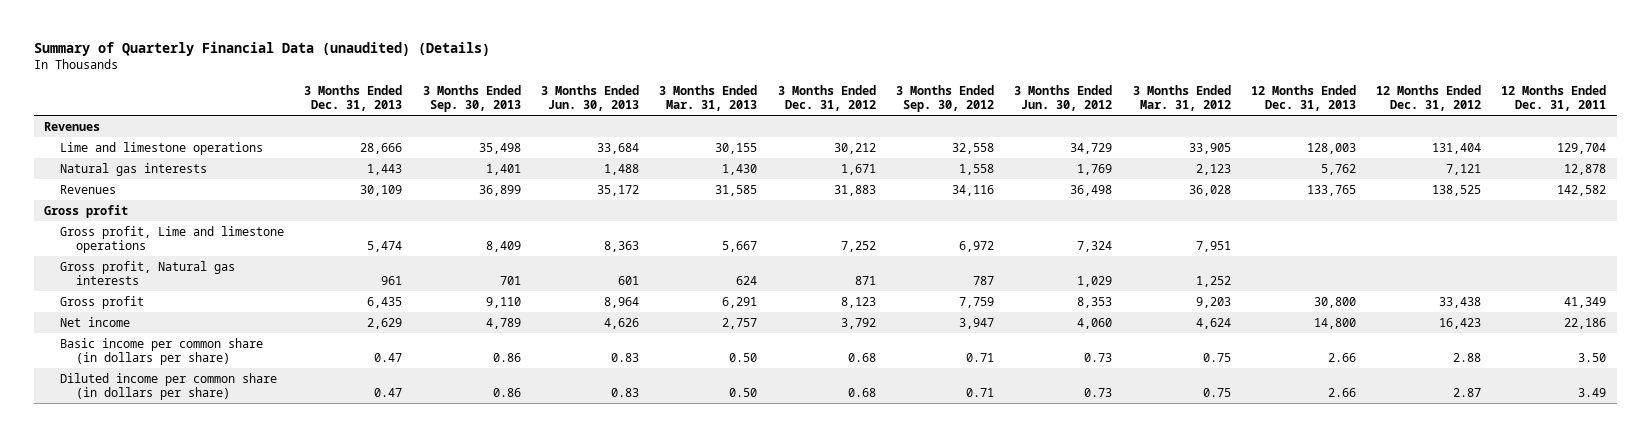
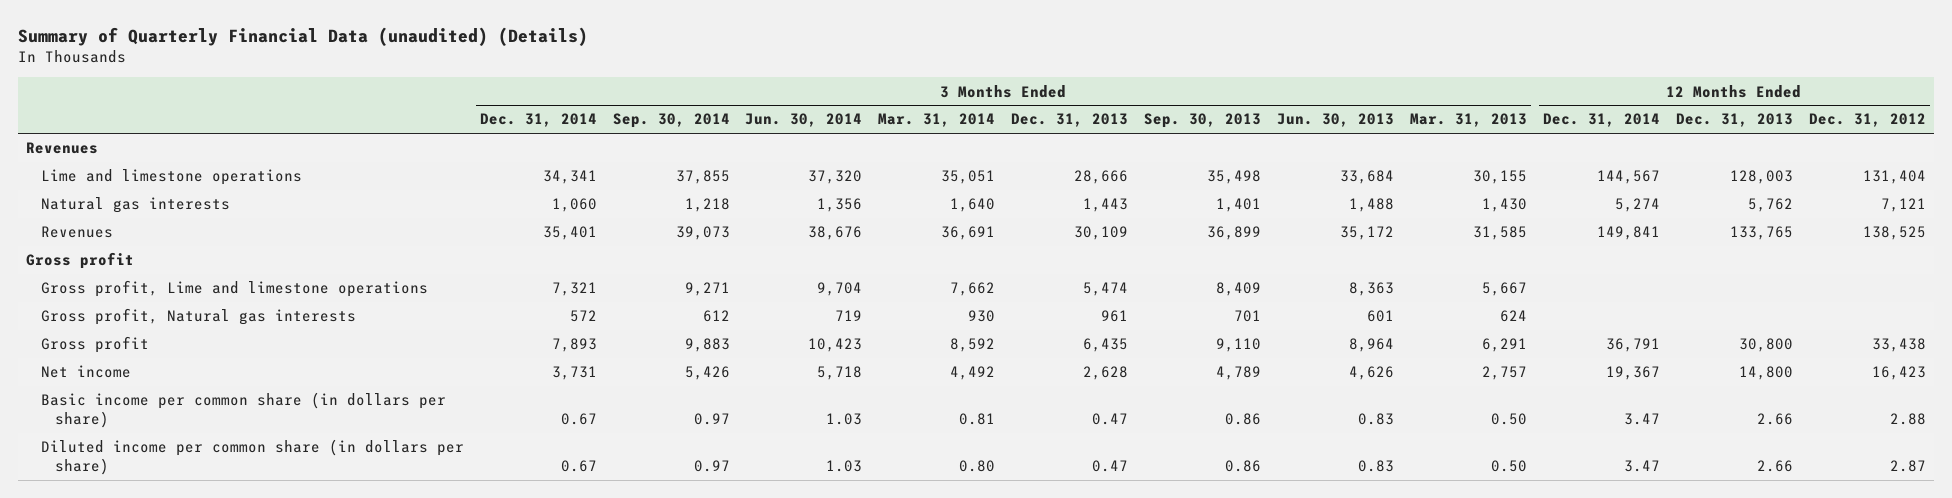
[777,84,876,112] 3 Months Ended Dec. 31, 2012 -> none
[895,84,994,113] 3 Months Ended Sep. 30, 2012 -> none
[1014,84,1113,112] 3 Months Ended Jun. 30, 2012 -> none
[1132,84,1231,112] 3 Months Ended Mar. 31, 2012 -> none
[1501,84,1607,112] 12 Months Ended Dec. 31, 2011 -> none
none -> [479,113,597,128] Dec. 31, 2014
none -> [612,113,730,129] Sep. 30, 2014
none -> [745,113,863,128] Jun. 30, 2014
none -> [878,113,996,128] Mar. 31, 2014
none -> [1542,113,1660,128] Dec. 31, 2014
[367,317,403,329] 2,629 -> [1083,366,1129,381] 2,628

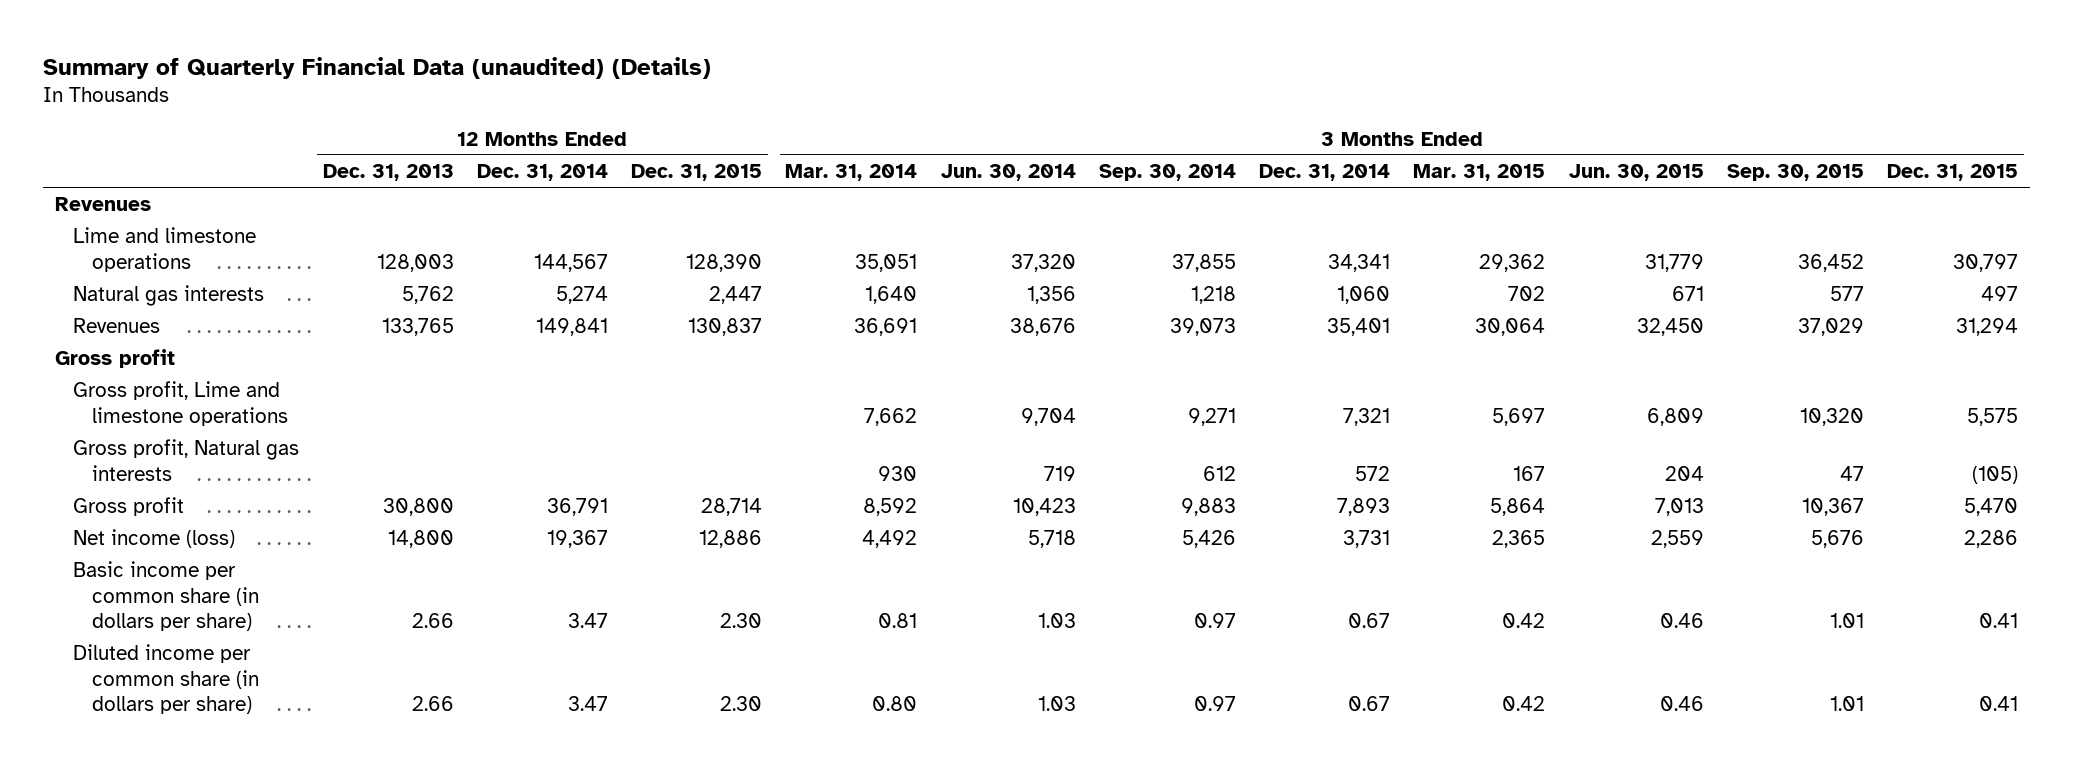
[1011,113,1129,128] Dec. 31, 2013 -> none
[1144,113,1262,129] Sep. 30, 2013 -> none
[1277,113,1395,128] Jun. 30, 2013 -> none
[1410,113,1528,128] Mar. 31, 2013 -> none
[1808,113,1926,128] Dec. 31, 2012 -> none
none -> [631,163,763,181] Dec. 31, 2015
none -> [1413,163,1546,181] Mar. 31, 2015
none -> [1568,163,1704,181] Jun. 30, 2015
none -> [1726,163,1864,181] Sep. 30, 2015
none -> [1887,163,2019,181] Dec. 31, 2015
[40,365,131,379] Net income -> [73,529,236,549] Net income (loss)

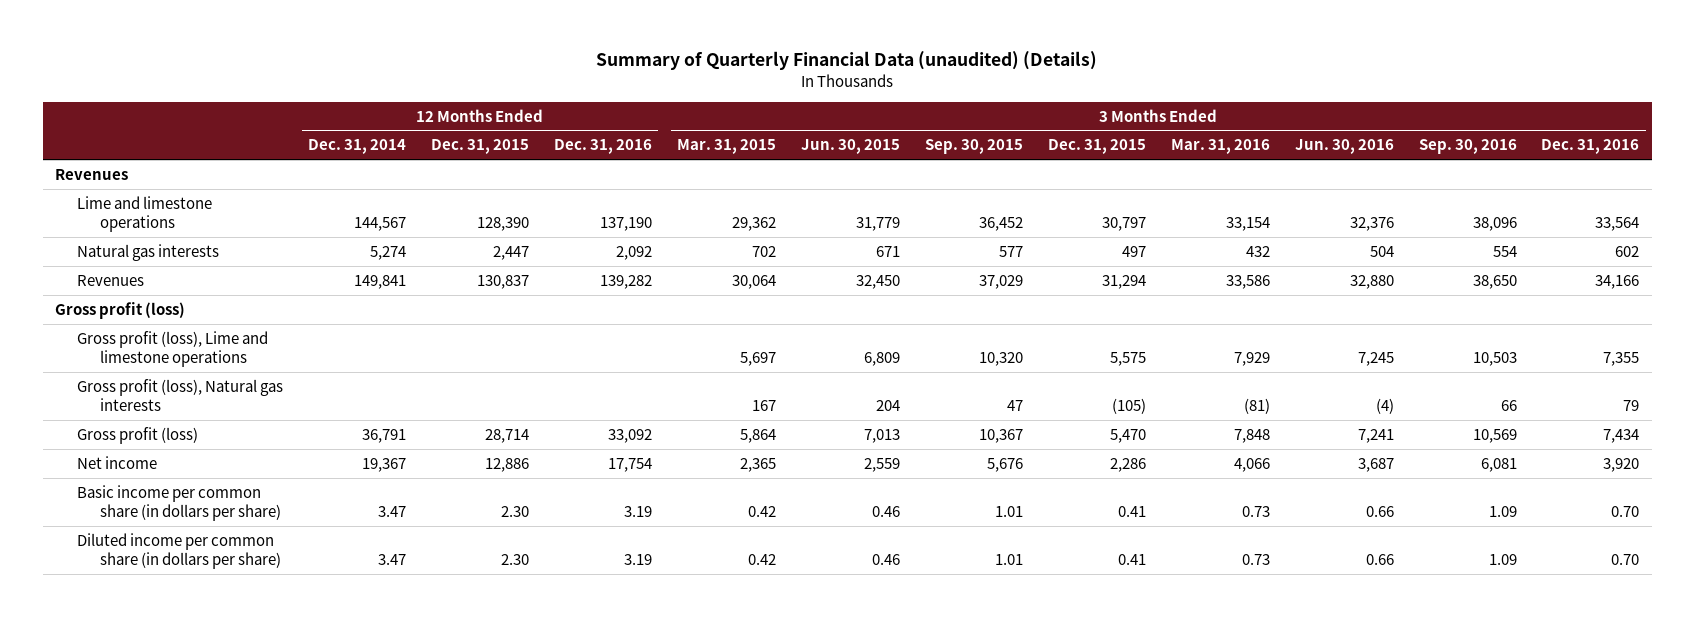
[322,163,454,181] Dec. 31, 2013 -> none
[785,163,918,181] Mar. 31, 2014 -> none
[940,163,1076,181] Jun. 30, 2014 -> none
[1098,163,1236,181] Sep. 30, 2014 -> none
[1259,163,1391,181] Dec. 31, 2014 -> none
none -> [554,139,653,155] Dec. 31, 2016
none -> [1170,139,1270,155] Mar. 31, 2016
none -> [1294,139,1394,155] Jun. 30, 2016
none -> [1418,139,1517,155] Sep. 30, 2016
none -> [1541,139,1640,155] Dec. 31, 2016
[54,349,175,369] Gross profit -> [55,301,186,319] Gross profit (loss)
[73,381,288,426] Gross profit, Lime and limestone operations -> [77,330,269,367] Gross profit (loss), Lime and limestone operations
[73,439,300,481] Gross profit, Natural gas interests -> [77,378,284,411] Gross profit (loss), Natural gas interests
[73,497,185,517] Gross profit -> [77,426,199,444] Gross profit (loss)
[73,529,236,549] Net income (loss) -> [77,455,158,469] Net income

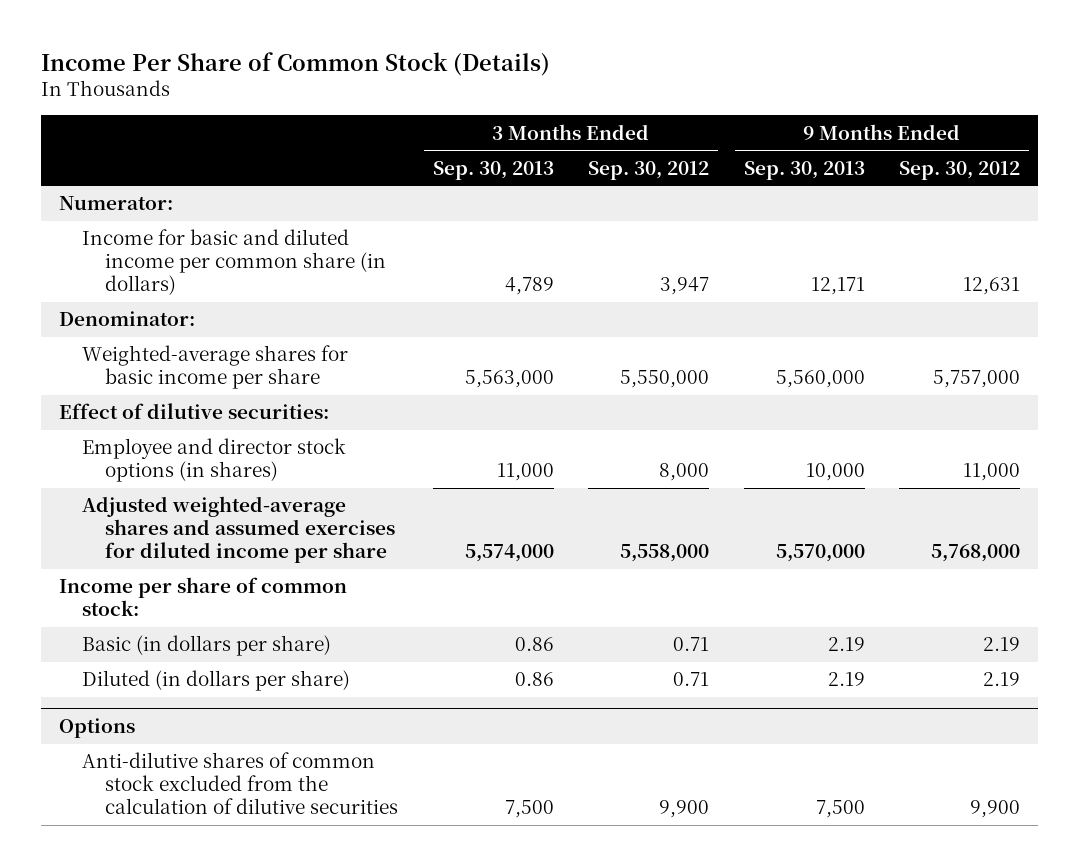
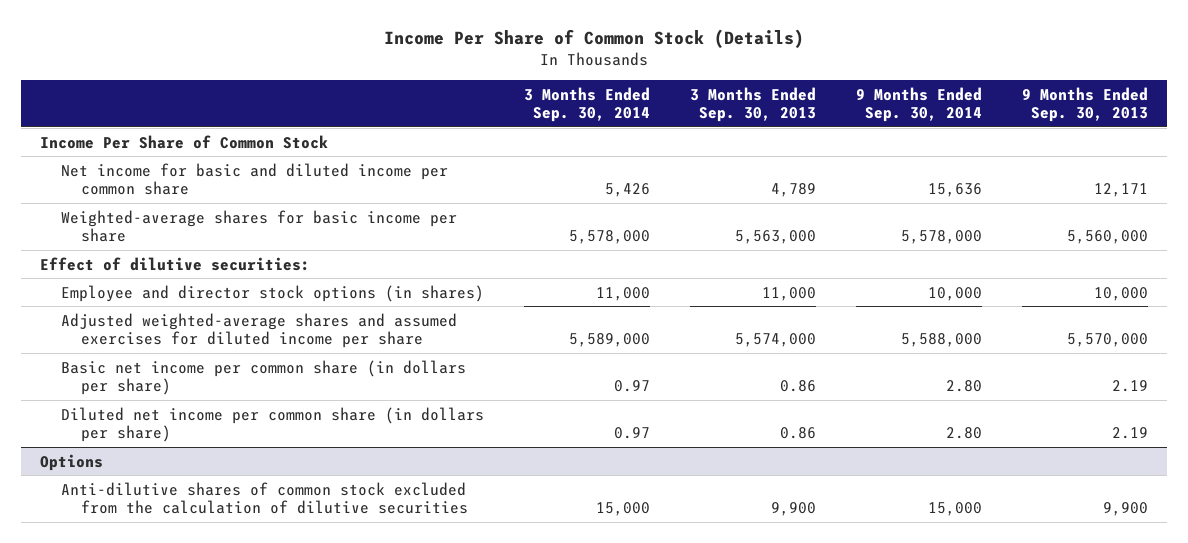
[588,160,710,180] Sep. 30, 2012 -> none
[899,160,1021,180] Sep. 30, 2012 -> none
none -> [523,86,650,122] 3 Months Ended Sep. 30, 2014
none -> [855,86,982,122] 9 Months Ended Sep. 30, 2014
[58,196,173,211] Numerator: -> none
[58,311,195,327] Denominator: -> none
none -> [40,134,329,149] Income Per Share of Common Stock
[81,229,387,296] Income for basic and diluted income per common share (in dollars) -> [60,162,448,195] Net income for basic and diluted income per common share
[58,577,347,617] Income per share of common stock: -> none
[81,635,331,657] Basic (in dollars per share) -> [60,359,466,395] Basic net income per common share (in dollars per share)
[81,670,350,692] Diluted (in dollars per share) -> [60,406,484,442] Diluted net income per common share (in dollars per share)
[504,800,554,819] 7,500 -> [770,501,816,516] 9,900
[815,800,865,819] 7,500 -> [1102,501,1148,516] 9,900

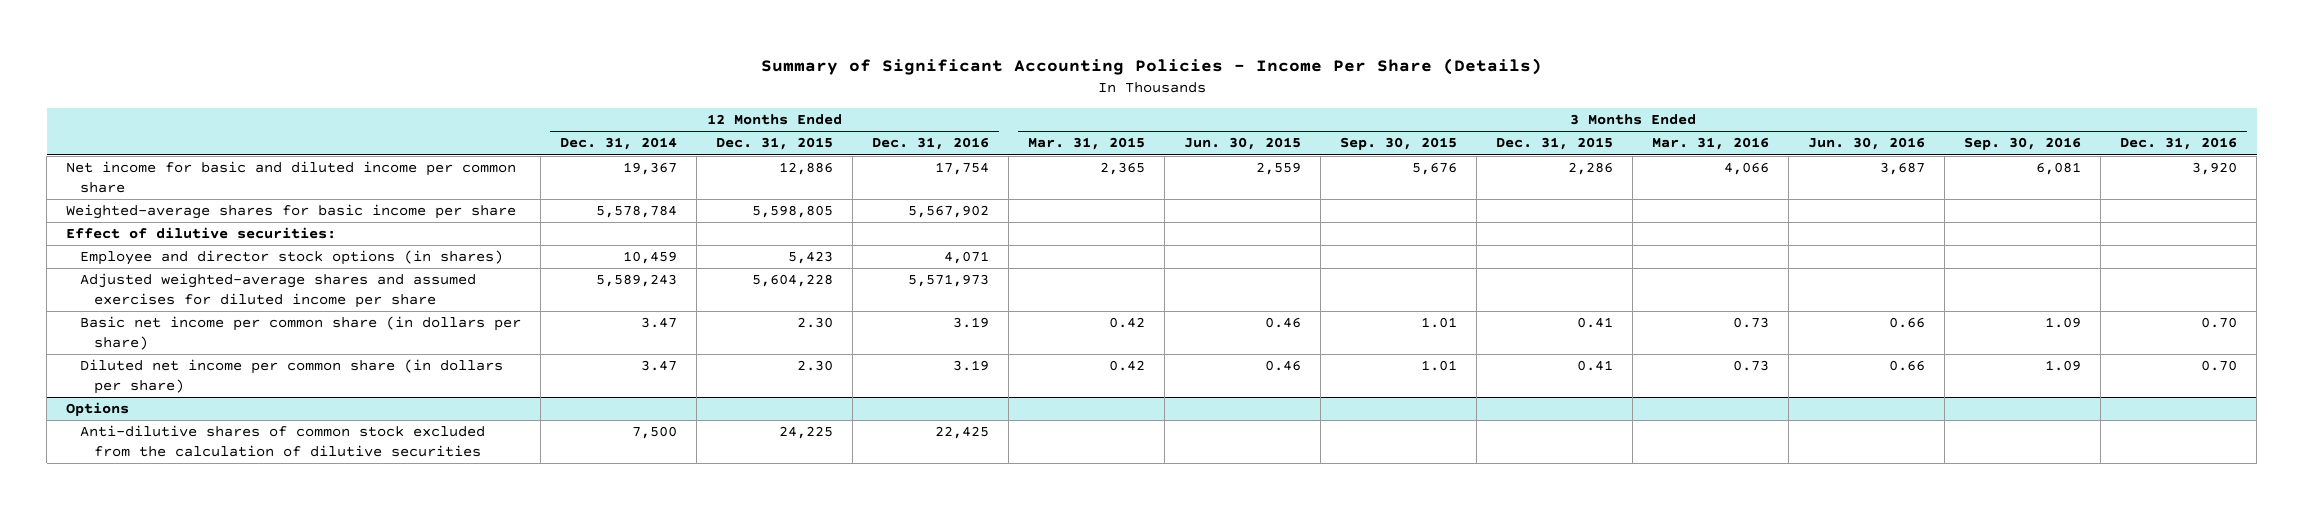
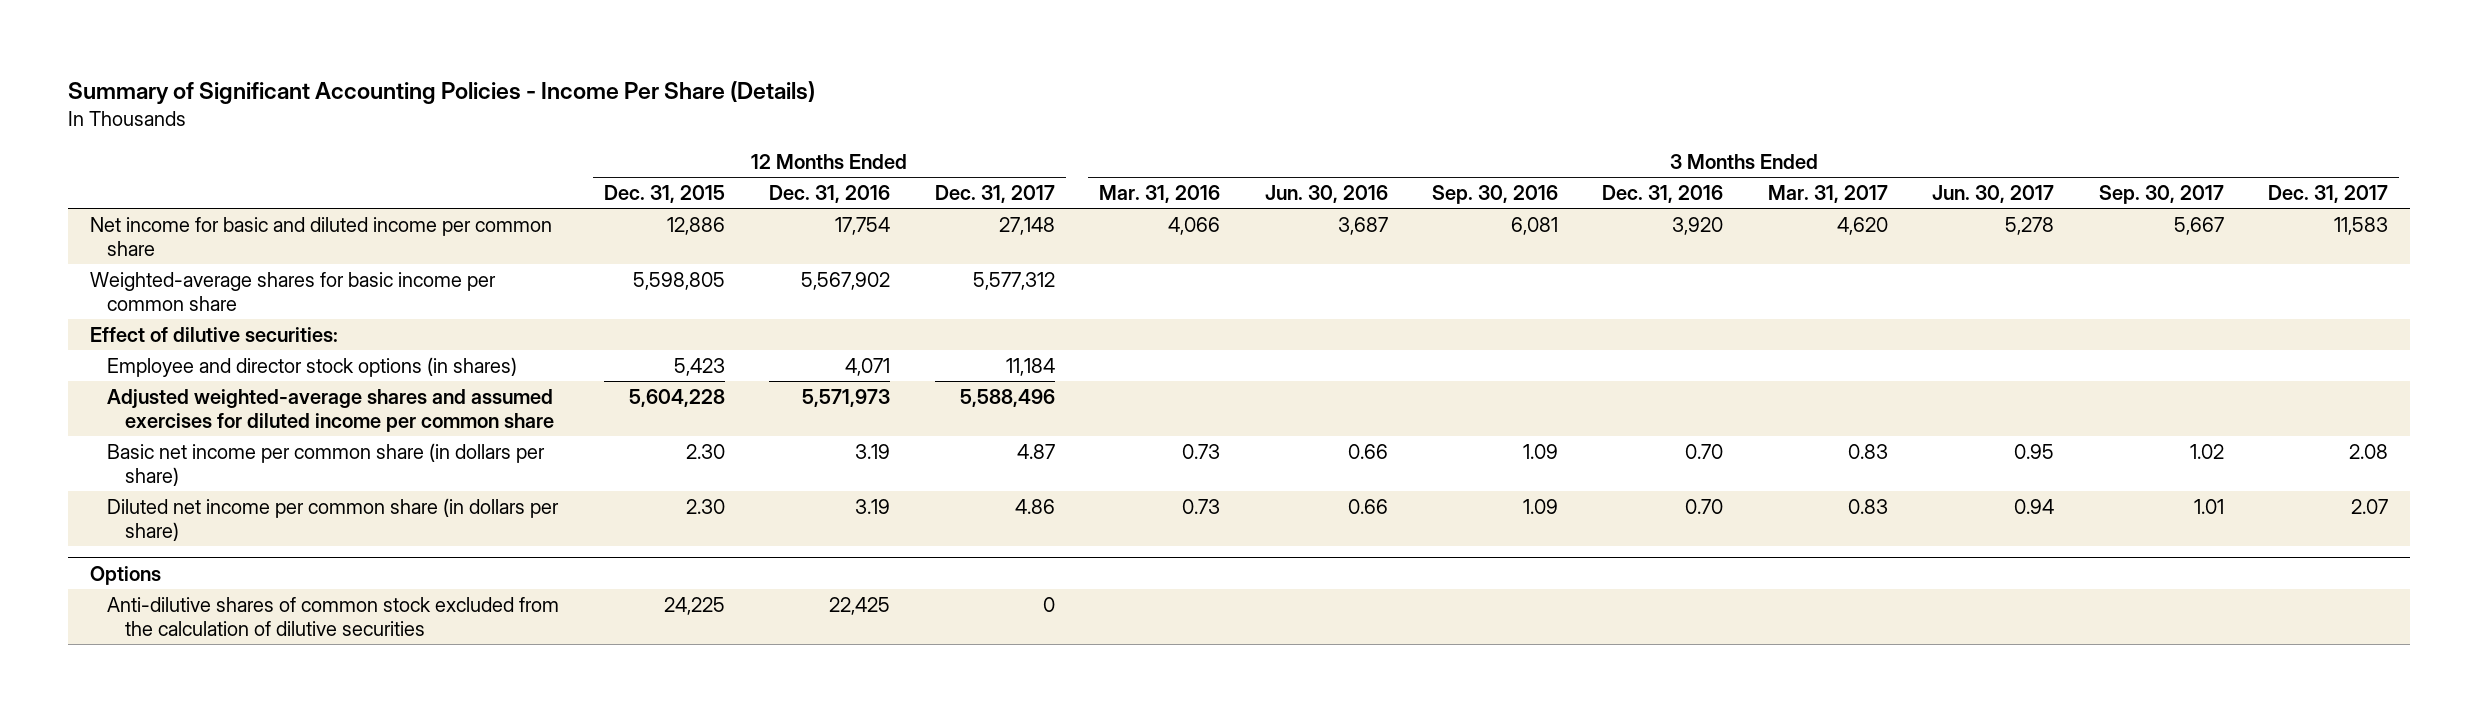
[560,137,678,151] Dec. 31, 2014 -> none
[1028,137,1146,151] Mar. 31, 2015 -> none
[1184,137,1302,151] Jun. 30, 2015 -> none
[1340,137,1458,151] Sep. 30, 2015 -> none
[1496,137,1614,151] Dec. 31, 2015 -> none
none -> [934,185,1055,204] Dec. 31, 2017
none -> [1767,185,1888,204] Mar. 31, 2017
none -> [1932,185,2055,204] Jun. 30, 2017
none -> [2098,185,2224,205] Sep. 30, 2017
none -> [2268,185,2389,204] Dec. 31, 2017
[66,204,517,220] Weighted-average shares for basic income per share -> [89,271,496,311] Weighted-average shares for basic income per common share
[80,273,477,308] Adjusted weighted-average shares and assumed exercises for diluted income per share -> [107,388,555,432] Adjusted weighted-average shares and assumed exercises for diluted income per common share

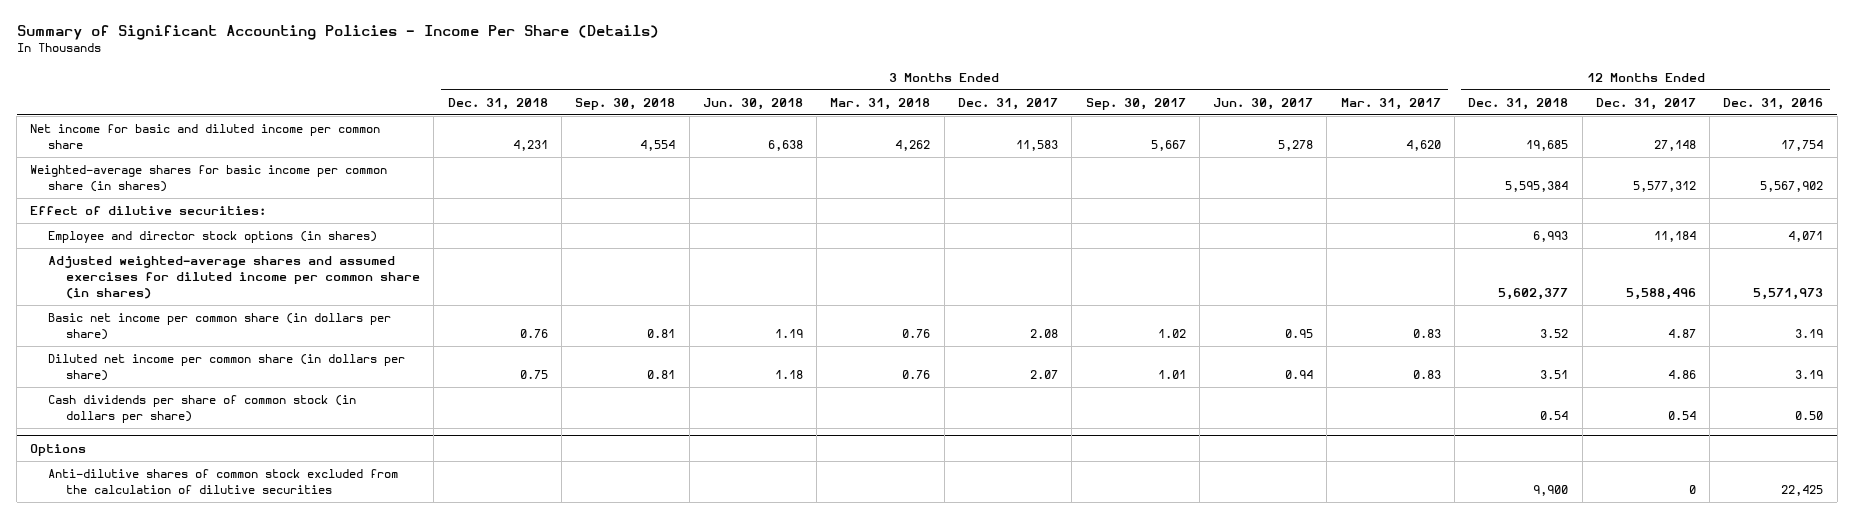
[603,185,725,204] Dec. 31, 2015 -> none
[1099,185,1221,204] Mar. 31, 2016 -> none
[1264,185,1388,204] Jun. 30, 2016 -> none
[1431,185,1558,205] Sep. 30, 2016 -> none
[1602,185,1724,204] Dec. 31, 2016 -> none
none -> [447,97,548,110] Dec. 31, 2018
none -> [575,97,676,110] Sep. 30, 2018
none -> [702,97,803,110] Jun. 30, 2018
none -> [830,97,931,110] Mar. 31, 2018
none -> [1468,97,1569,110] Dec. 31, 2018
[89,271,496,311] Weighted-average shares for basic income per common share -> [30,165,388,193] Weighted-average shares for basic income per common share (in shares)
[107,388,555,432] Adjusted weighted-average shares and assumed exercises for diluted income per common share -> [48,256,421,300] Adjusted weighted-average shares and assumed exercises for diluted income per common share (in shares)
none -> [48,395,357,424] Cash dividends per share of common stock (in dollars per share)

